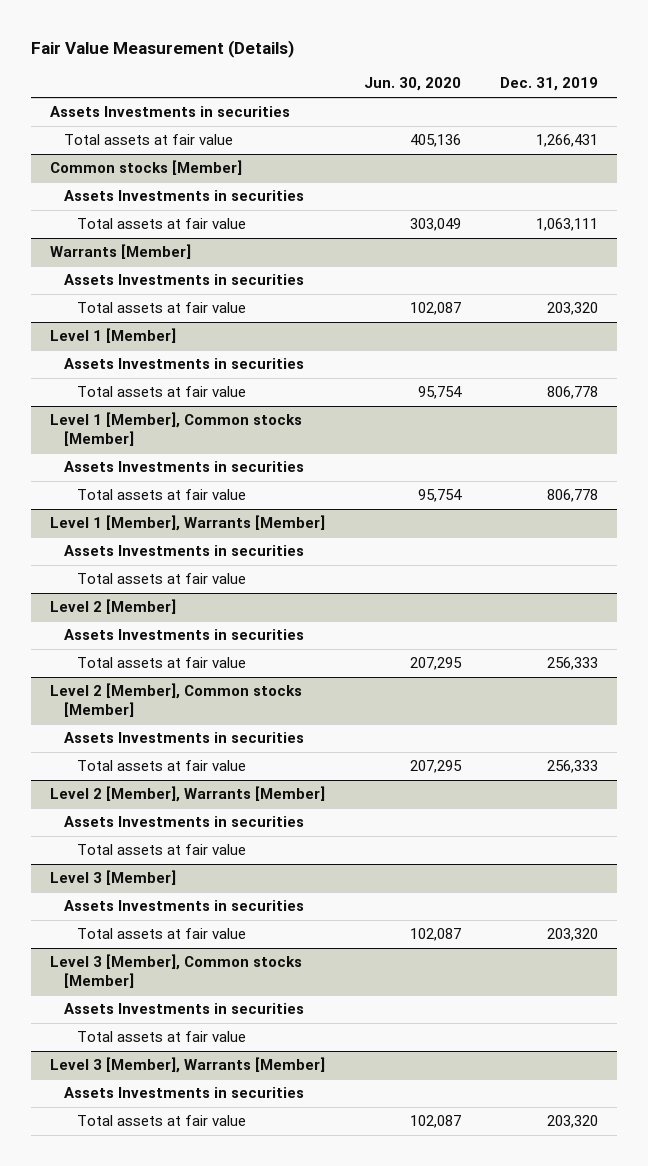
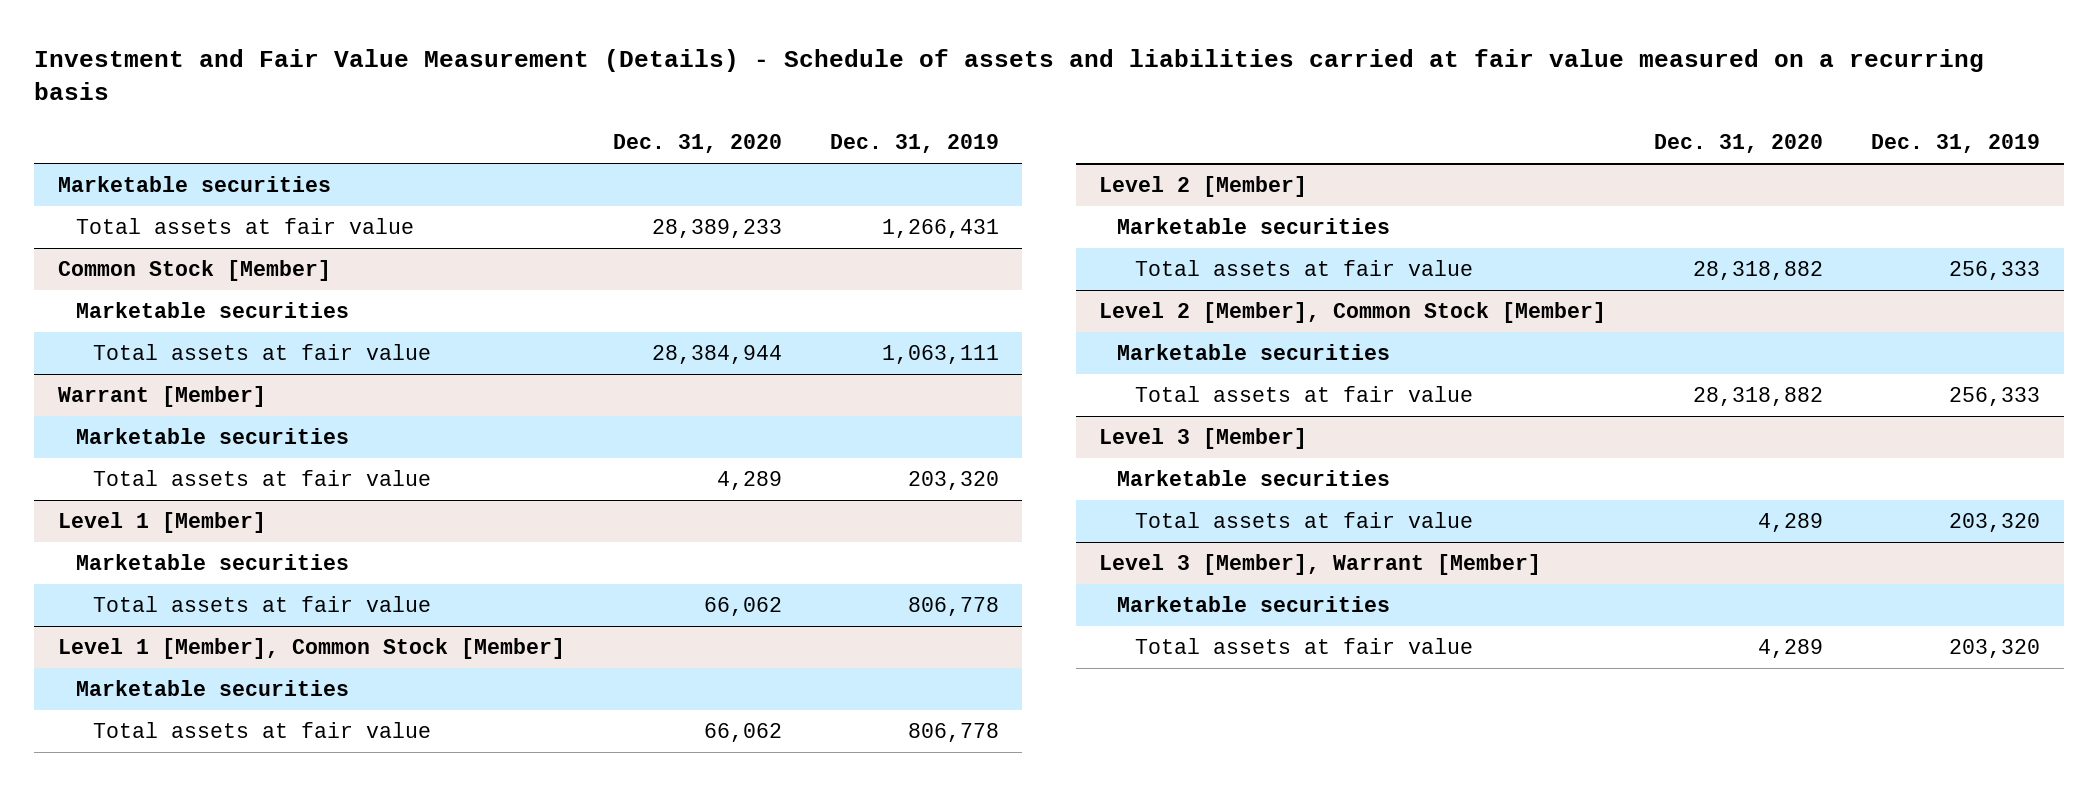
[30,39,294,58] Fair Value Measurement (Details) -> [34,49,1985,101] Investment and Fair Value Measurement (Details) - Schedule of assets and liabilities carried at fair value measured on a recurring basis
[363,77,461,92] Jun. 30, 2020 -> none
none -> [612,134,782,154] Dec. 31, 2020
[50,106,291,118] Assets Investments in securities -> none
none -> [58,175,332,192] Marketable securities
[63,190,304,202] Assets Investments in securities -> none
[50,160,243,176] Common stocks [Member] -> [58,259,332,281] Common Stock [Member]
none -> [75,301,349,318] Marketable securities
[63,274,304,286] Assets Investments in securities -> none
[50,244,192,260] Warrants [Member] -> [58,385,267,407] Warrant [Member]
none -> [75,427,349,444] Marketable securities
[63,358,304,370] Assets Investments in securities -> none
none -> [75,553,349,570] Marketable securities
[63,461,304,473] Assets Investments in securities -> none
[50,412,303,447] Level 1 [Member], Common stocks [Member] -> [58,637,566,659] Level 1 [Member], Common Stock [Member]
none -> [75,679,349,696] Marketable securities
[50,515,326,532] Level 1 [Member], Warrants [Member] -> none
[63,545,304,557] Assets Investments in securities -> none
[76,573,246,585] Total assets at fair value -> none
[63,629,304,641] Assets Investments in securities -> none
none -> [1117,217,1391,234] Marketable securities
[63,732,304,744] Assets Investments in securities -> none
[50,683,303,718] Level 2 [Member], Common stocks [Member] -> [1099,301,1607,323] Level 2 [Member], Common Stock [Member]
none -> [1117,343,1391,360] Marketable securities
[50,786,326,803] Level 2 [Member], Warrants [Member] -> none
[63,816,304,828] Assets Investments in securities -> none
[76,844,246,856] Total assets at fair value -> none
[63,900,304,912] Assets Investments in securities -> none
none -> [1117,469,1391,486] Marketable securities
[50,954,303,989] Level 3 [Member], Common stocks [Member] -> none
[63,1003,304,1015] Assets Investments in securities -> none
[76,1031,246,1043] Total assets at fair value -> none
[63,1087,304,1099] Assets Investments in securities -> none
[50,1057,326,1074] Level 3 [Member], Warrants [Member] -> [1099,553,1542,575] Level 3 [Member], Warrant [Member]
none -> [1117,595,1391,612] Marketable securities

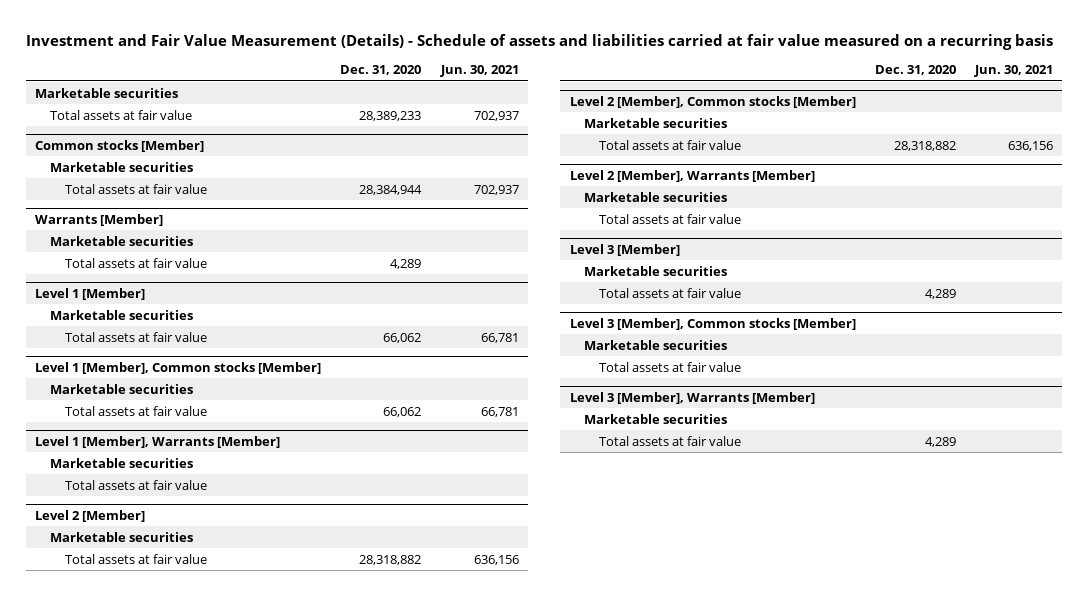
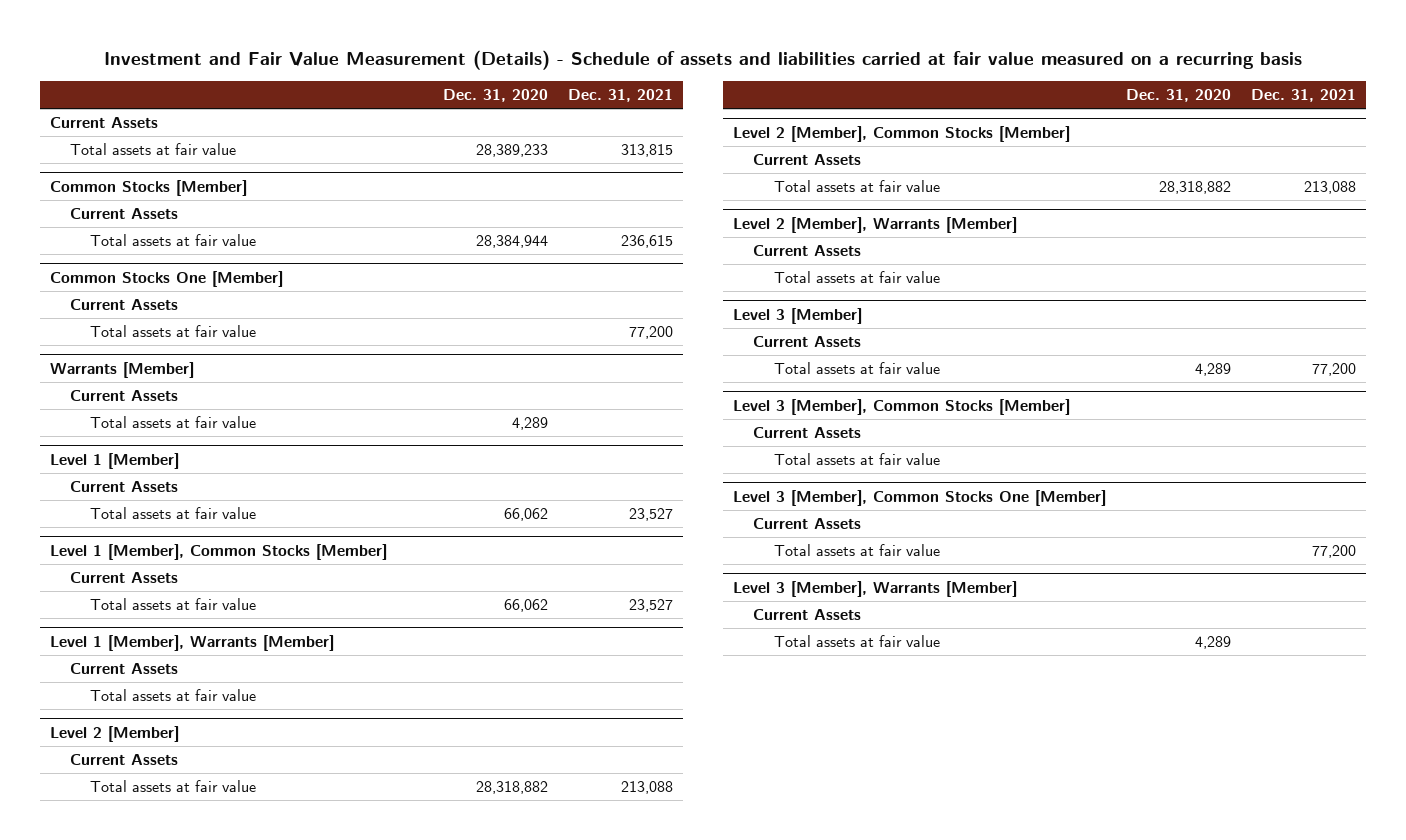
[439,64,519,77] Jun. 30, 2021 -> none
none -> [567,89,673,103] Dec. 31, 2021
[35,87,179,98] Marketable securities -> none
none -> [49,117,158,129] Current Assets
[50,161,194,172] Marketable securities -> none
[35,139,205,152] Common stocks [Member] -> [49,180,247,197] Common Stocks [Member]
none -> [69,208,178,220] Current Assets
none -> [49,271,283,288] Common Stocks One [Member]
none -> [69,299,178,311] Current Assets
none -> [90,325,257,338] Total assets at fair value
[50,235,194,246] Marketable securities -> none
none -> [69,390,178,402] Current Assets
[50,309,194,320] Marketable securities -> none
none -> [69,481,178,493] Current Assets
[50,383,194,394] Marketable securities -> none
[35,361,322,374] Level 1 [Member], Common stocks [Member] -> [49,544,387,561] Level 1 [Member], Common Stocks [Member]
none -> [69,572,178,584] Current Assets
[50,457,194,468] Marketable securities -> none
none -> [69,663,178,675] Current Assets
[50,531,194,542] Marketable securities -> none
none -> [69,754,178,766] Current Assets
[584,117,728,128] Marketable securities -> none
[569,95,856,108] Level 2 [Member], Common stocks [Member] -> [733,126,1071,143] Level 2 [Member], Common Stocks [Member]
none -> [753,154,862,166] Current Assets
[584,191,728,202] Marketable securities -> none
none -> [753,245,862,257] Current Assets
[584,265,728,276] Marketable securities -> none
none -> [753,336,862,348] Current Assets
[584,339,728,350] Marketable securities -> none
[569,317,856,330] Level 3 [Member], Common stocks [Member] -> [733,399,1071,416] Level 3 [Member], Common Stocks [Member]
none -> [753,427,862,439] Current Assets
none -> [733,490,1107,507] Level 3 [Member], Common Stocks One [Member]
none -> [753,518,862,530] Current Assets
none -> [773,544,940,557] Total assets at fair value
[584,413,728,424] Marketable securities -> none
none -> [753,609,862,621] Current Assets

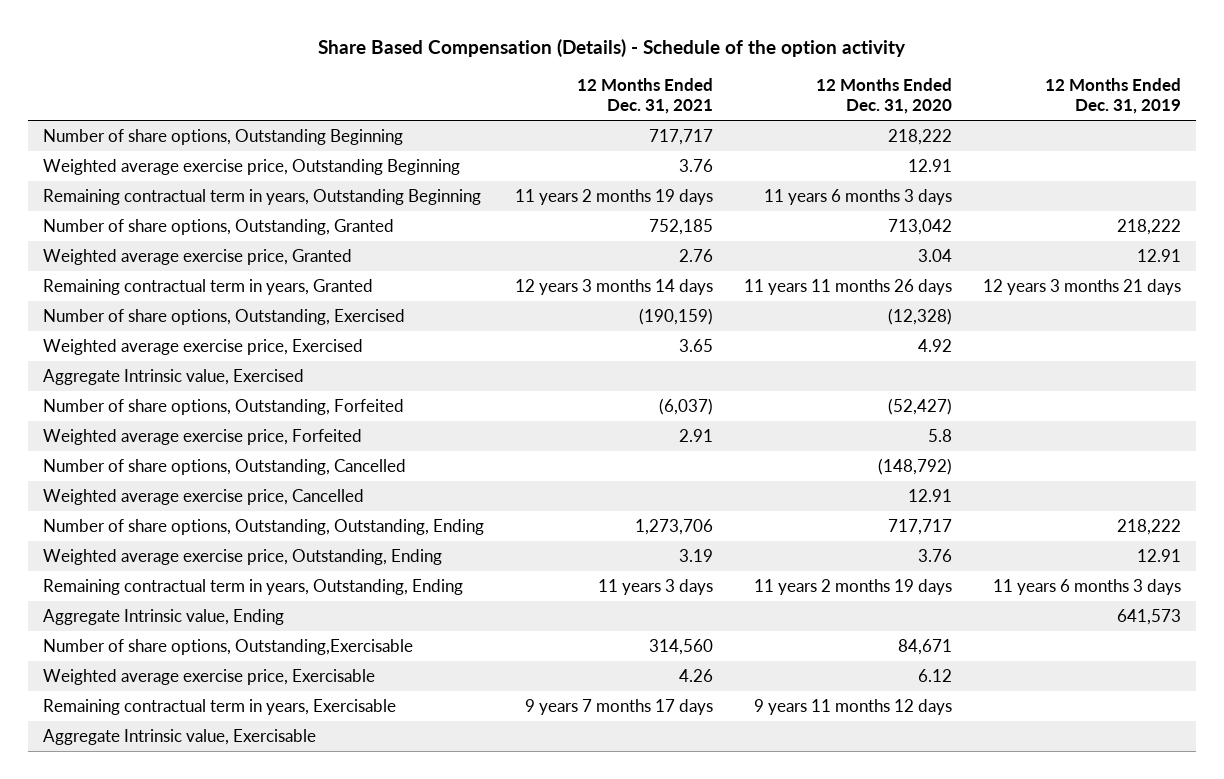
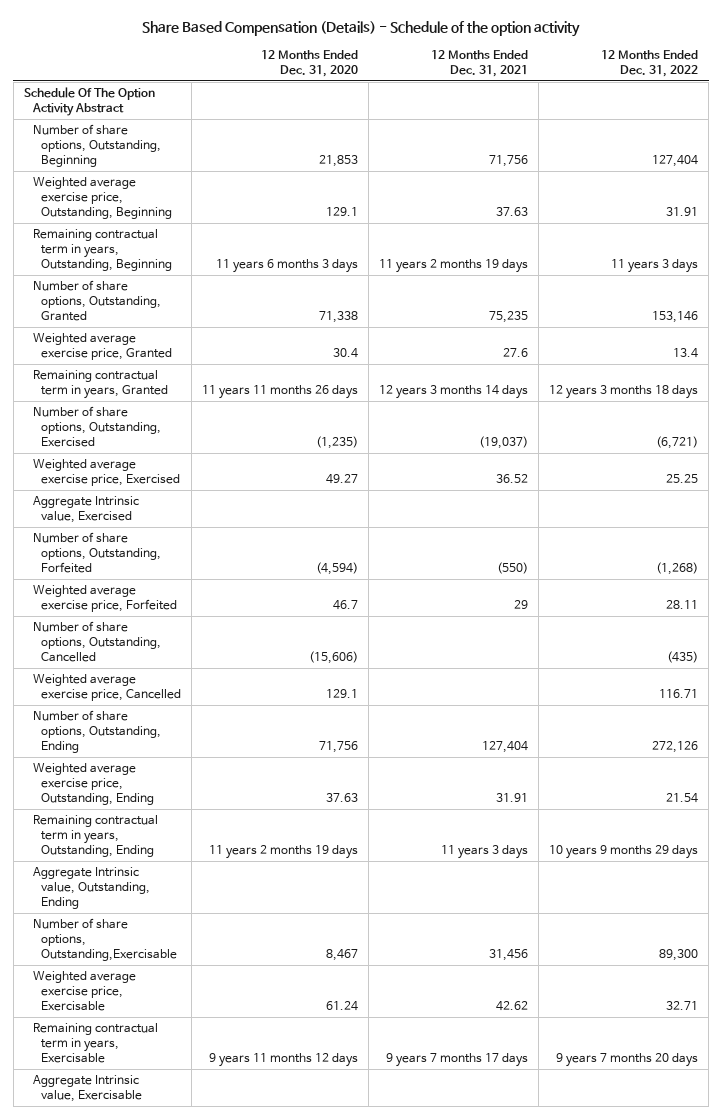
[1044,78,1181,115] 12 Months Ended Dec. 31, 2019 -> none
none -> [601,49,699,77] 12 Months Ended Dec. 31, 2022
none -> [23,87,155,117] Schedule Of The Option Activity Abstract
[43,129,404,146] Number of share options, Outstanding Beginning -> [32,124,162,168] Number of share options, Outstanding, Beginning
[649,129,714,146] 717,717 -> [489,155,529,168] 71,756
[887,129,952,146] 218,222 -> [319,155,359,168] 21,853
[43,159,461,176] Weighted average exercise price, Outstanding Beginning -> [32,177,173,220] Weighted average exercise price, Outstanding, Beginning
[679,159,714,173] 3.76 -> [496,207,529,217] 37.63
[907,159,952,173] 12.91 -> [326,207,359,217] 129.1
[43,189,482,206] Remaining contractual term in years, Outstanding Beginning -> [32,229,173,272] Remaining contractual term in years, Outstanding, Beginning
[649,219,714,236] 752,185 -> [489,311,529,324] 75,235
[887,219,952,236] 713,042 -> [319,311,359,324] 71,338
[679,249,714,263] 2.76 -> [503,348,529,358] 27.6
[917,249,952,263] 3.04 -> [333,348,359,359] 30.4
[639,308,714,326] (190,159) -> [479,436,529,450] (19,037)
[887,308,952,326] (12,328) -> [316,436,359,450] (1,235)
[679,339,714,353] 3.65 -> [496,474,529,484] 36.52
[917,339,952,353] 4.92 -> [326,474,359,485] 49.27
[659,398,714,416] (6,037) -> [497,562,529,575] (550)
[887,398,952,416] (52,427) -> [316,562,359,576] (4,594)
[679,429,714,443] 2.91 -> [514,600,529,610] 29
[927,429,952,443] 5.8 -> [333,600,359,611] 46.7
[877,458,952,476] (148,792) -> [309,651,359,665] (15,606)
[907,489,952,503] 12.91 -> [326,689,359,699] 129.1
[43,519,485,536] Number of share options, Outstanding, Outstanding, Ending -> [32,710,162,754] Number of share options, Outstanding, Ending
[635,519,714,536] 1,273,706 -> [482,741,529,754] 127,404
[887,519,952,536] 717,717 -> [319,741,359,754] 71,756
[679,549,714,563] 3.19 -> [496,793,529,803] 31.91
[917,549,952,563] 3.76 -> [326,793,359,803] 37.63
[43,609,285,626] Aggregate Intrinsic value, Ending -> [32,867,151,910] Aggregate Intrinsic value, Outstanding, Ending
[649,639,714,656] 314,560 -> [489,949,529,962] 31,456
[897,639,952,656] 84,671 -> [326,949,359,962] 8,467
[679,669,714,683] 4.26 -> [496,1001,529,1012] 42.62
[917,669,952,683] 6.12 -> [326,1001,359,1012] 61.24

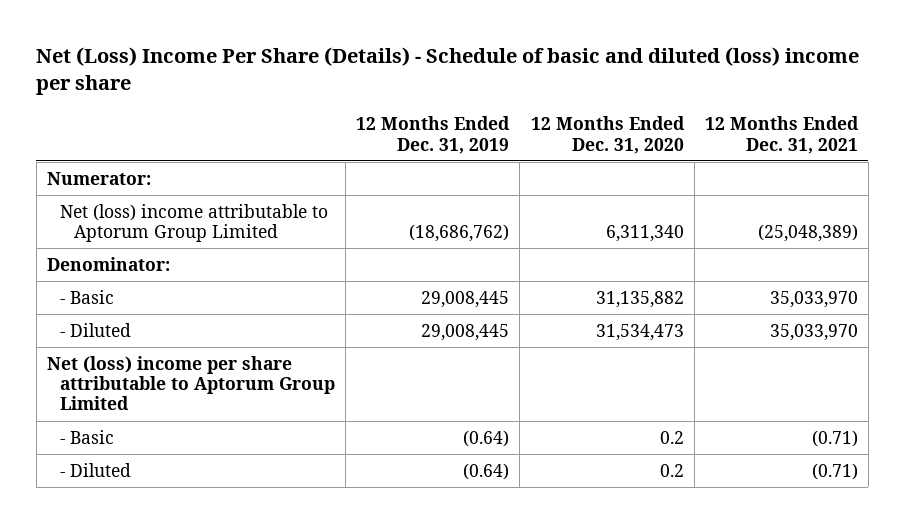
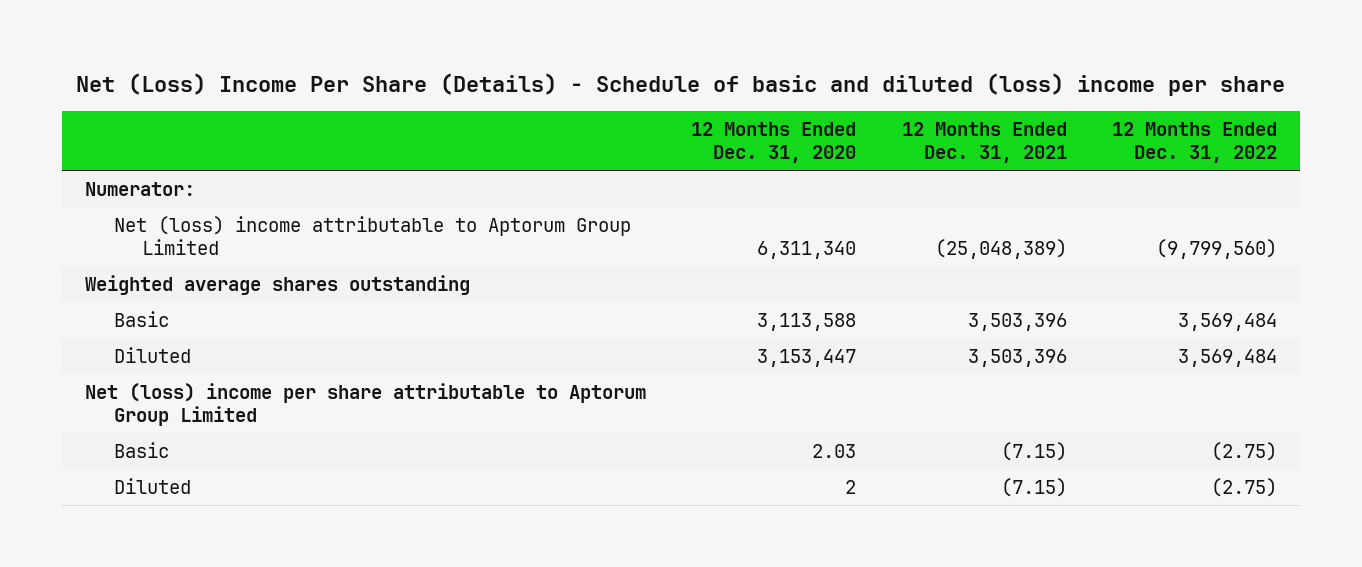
[356,116,511,154] 12 Months Ended Dec. 31, 2019 -> none
none -> [1112,122,1278,164] 12 Months Ended Dec. 31, 2022
[46,256,170,271] Denominator: -> none
none -> [84,275,470,296] Weighted average shares outstanding
[60,289,115,304] - Basic -> [113,311,169,328] Basic
[595,290,684,308] 31,135,882 -> [757,313,857,332] 3,113,588
[769,290,858,308] 35,033,970 -> [967,313,1067,332] 3,503,396
[60,322,132,337] - Diluted -> [113,347,191,364] Diluted
[595,323,684,341] 31,534,473 -> [757,349,857,368] 3,153,447
[769,323,858,341] 35,033,970 -> [967,349,1067,368] 3,503,396
[60,429,115,444] - Basic -> [113,442,169,459] Basic
[659,430,684,444] 0.2 -> [812,444,857,459] 2.03
[811,429,858,447] (0.71) -> [1000,442,1067,462] (7.15)
[60,462,132,477] - Diluted -> [113,478,191,495] Diluted
[659,463,684,477] 0.2 -> [845,480,857,495] 2
[811,462,858,480] (0.71) -> [1000,478,1067,498] (7.15)

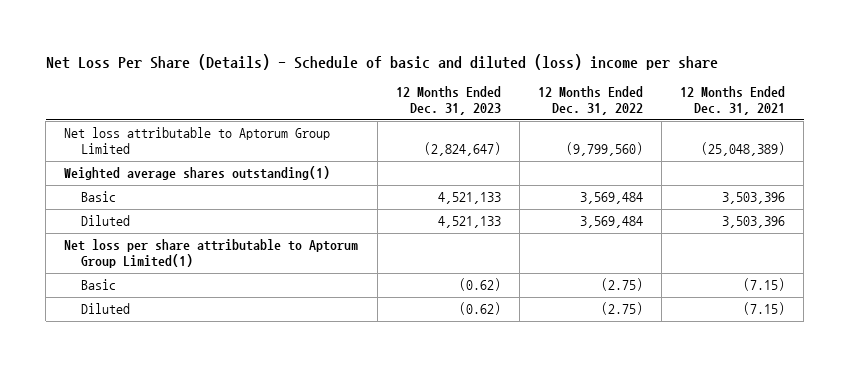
[75,72,1285,96] Net (Loss) Income Per Share (Details) - Schedule of basic and diluted (loss) income per share -> [45,53,718,70] Net Loss Per Share (Details) - Schedule of basic and diluted (loss) income per share
[691,122,857,164] 12 Months Ended Dec. 31, 2020 -> none
none -> [395,86,501,115] 12 Months Ended Dec. 31, 2023
[84,182,195,197] Numerator: -> none
[113,216,631,256] Net (loss) income attributable to Aptorum Group Limited -> [64,127,331,154] Net loss attributable to Aptorum Group Limited
[84,275,470,296] Weighted average shares outstanding -> [64,166,331,181] Weighted average shares outstanding(1)
[84,383,646,427] Net (loss) income per share attributable to Aptorum Group Limited -> [64,239,359,268] Net loss per share attributable to Aptorum Group Limited(1)

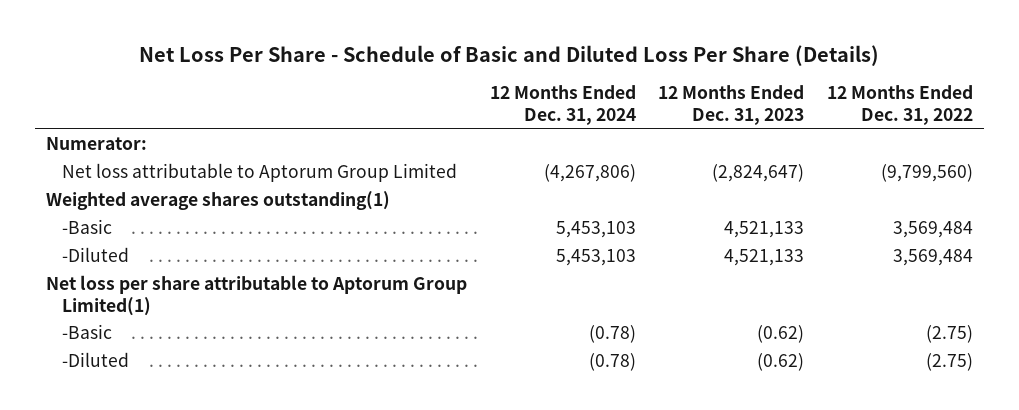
[45,53,718,70] Net Loss Per Share (Details) - Schedule of basic and diluted (loss) income per share -> [139,44,880,66] Net Loss Per Share - Schedule of Basic and Diluted Loss Per Share (Details)
[680,86,786,115] 12 Months Ended Dec. 31, 2021 -> none
none -> [489,85,636,126] 12 Months Ended Dec. 31, 2024
none -> [45,137,147,151] Numerator:
[80,191,116,203] Basic -> [61,219,112,235] -Basic
[80,215,130,227] Diluted -> [61,247,129,263] -Diluted
[80,279,116,291] Basic -> [61,324,112,340] -Basic
[80,303,130,315] Diluted -> [61,352,129,368] -Diluted

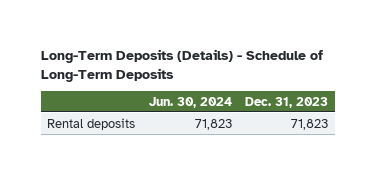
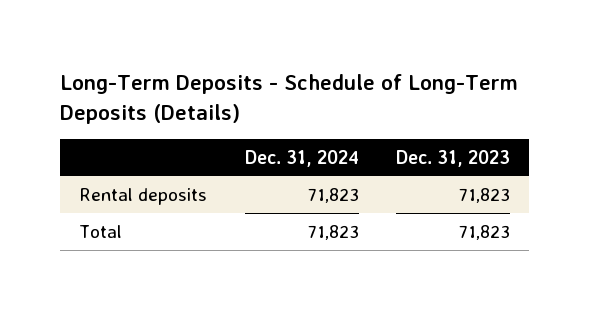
[40,48,323,82] Long-Term Deposits (Details) - Schedule of Long-Term Deposits -> [60,73,519,124] Long-Term Deposits - Schedule of Long-Term Deposits (Details)
[148,96,232,108] Jun. 30, 2024 -> none
none -> [244,149,359,167] Dec. 31, 2024
none -> [78,224,122,238] Total

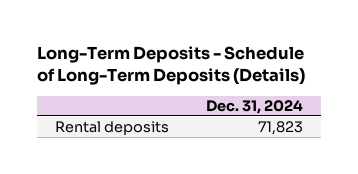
[396,149,511,167] Dec. 31, 2023 -> none
[78,224,122,238] Total -> none

